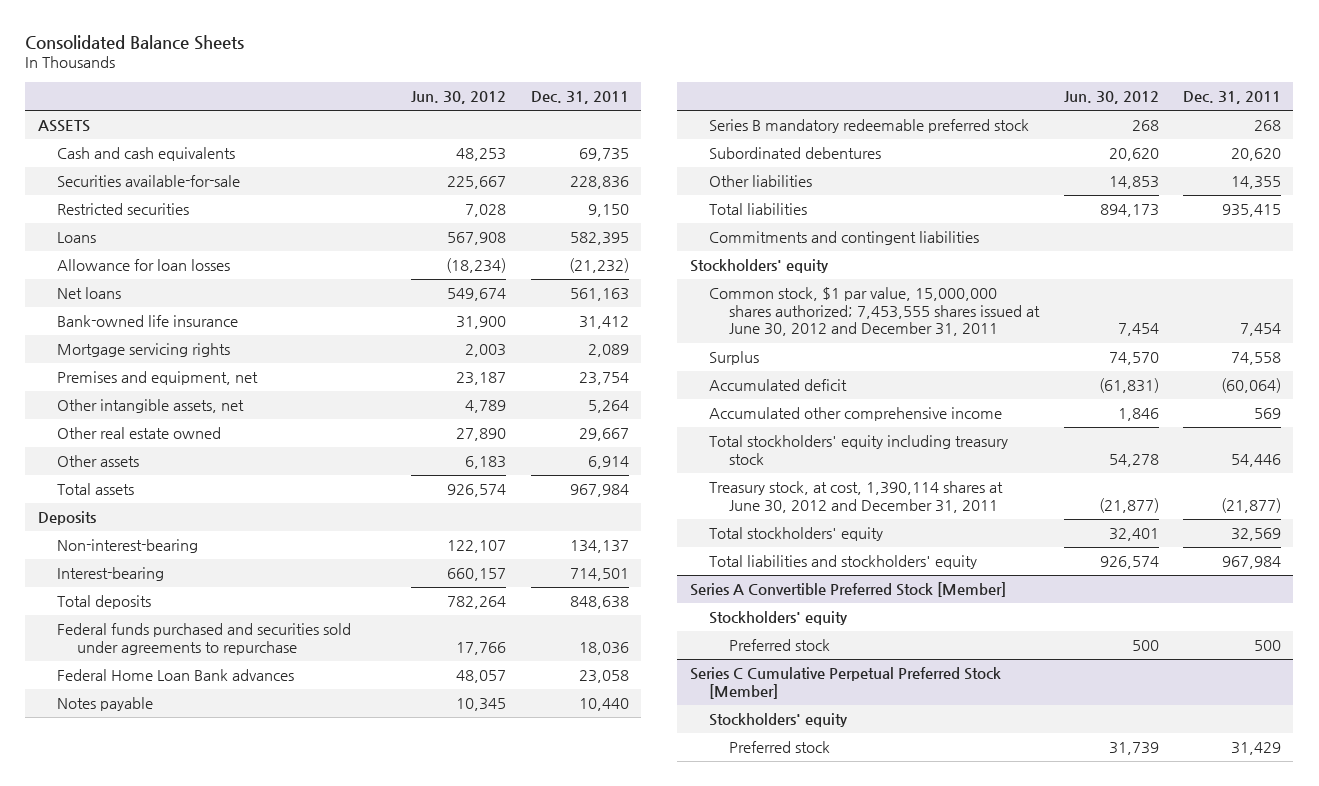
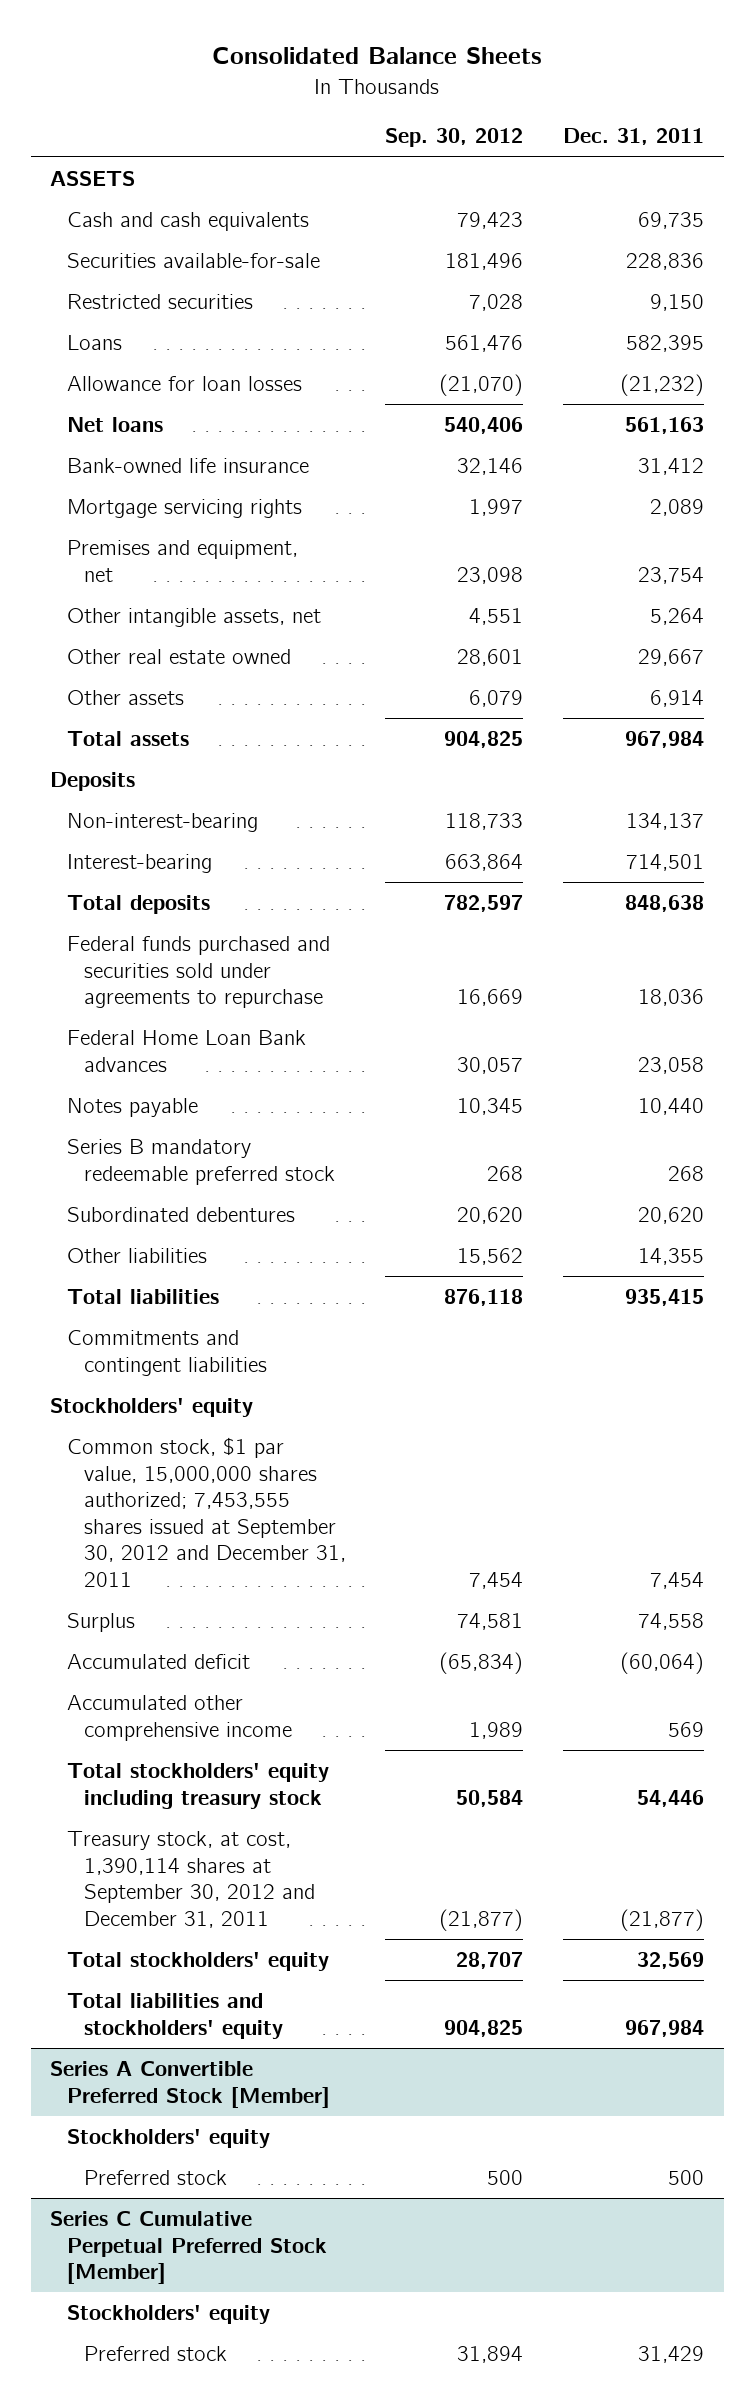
[411,91,507,105] Jun. 30, 2012 -> none
none -> [385,128,524,148] Sep. 30, 2012
[709,287,1041,337] Common stock, $1 par value, 15,000,000 shares authorized; 7,453,555 shares issued at June 30, 2012 and December 31, 2011 -> [67,1437,346,1587] Common stock, $1 par value, 15,000,000 shares authorized; 7,453,555 shares issued at September 30, 2012 and December 31, 2011
[709,481,1004,513] Treasury stock, at cost, 1,390,114 shares at June 30, 2012 and December 31, 2011 -> [67,1831,315,1928] Treasury stock, at cost, 1,390,114 shares at September 30, 2012 and December 31, 2011

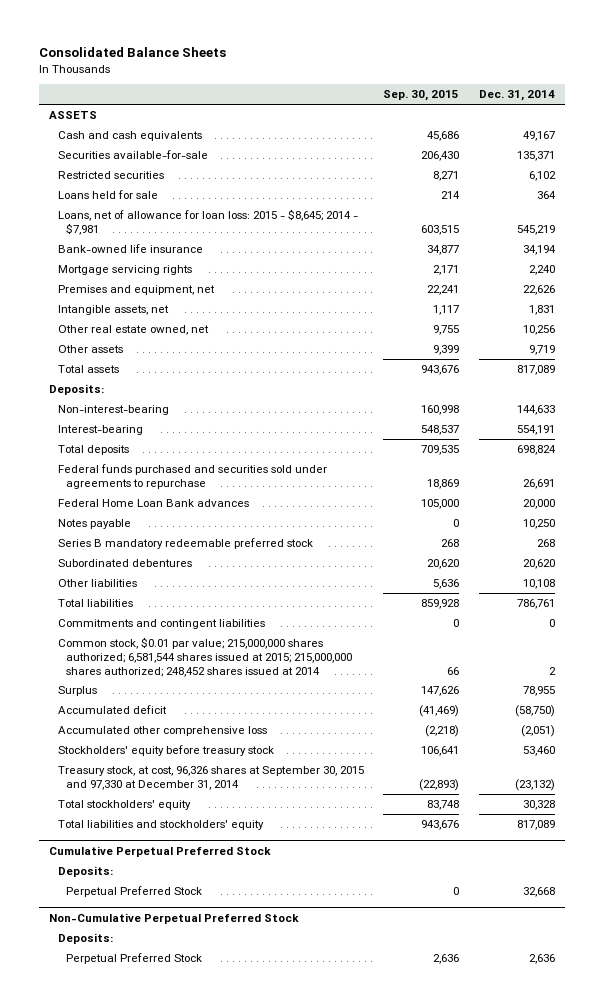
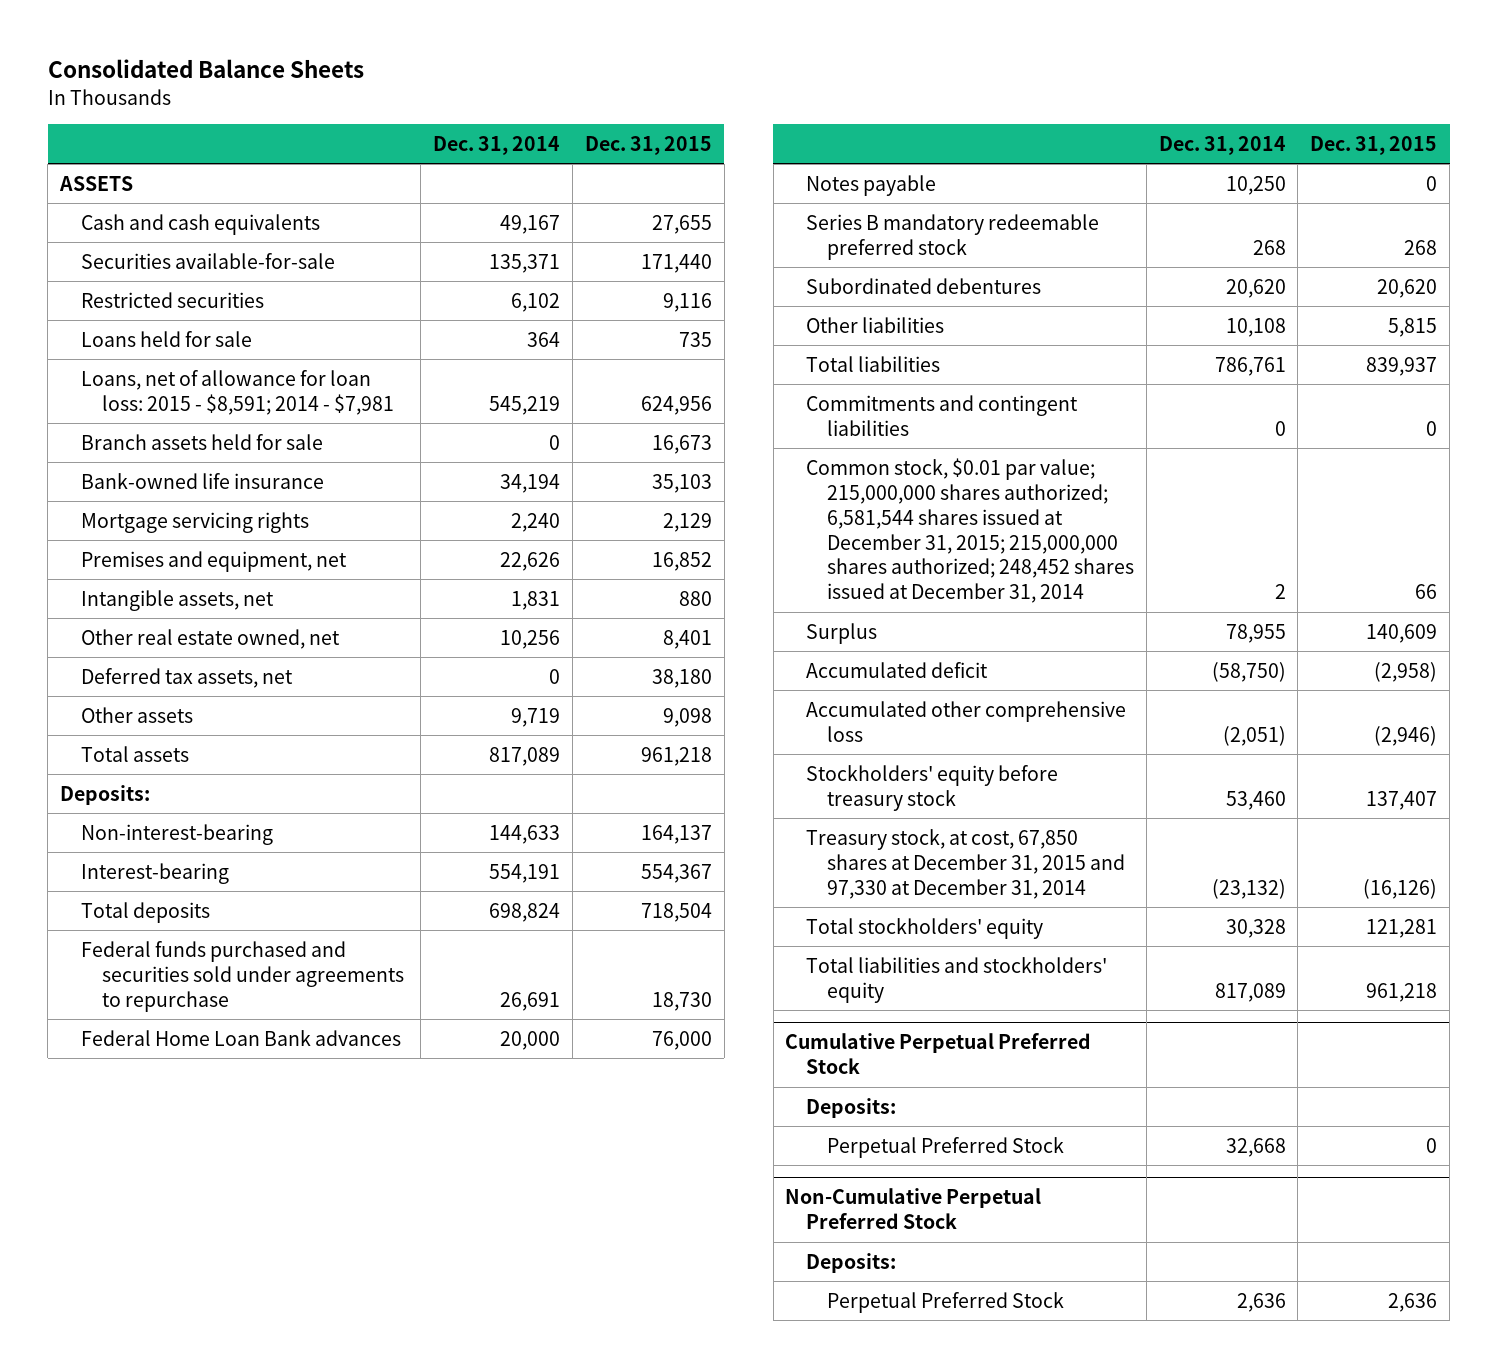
[383,90,460,102] Sep. 30, 2015 -> none
none -> [584,135,712,155] Dec. 31, 2015
[57,209,358,235] Loans, net of allowance for loan loss: 2015 - $8,645; 2014 - $7,981 -> [80,369,394,415] Loans, net of allowance for loan loss: 2015 - $8,591; 2014 - $7,981
none -> [80,433,323,450] Branch assets held for sale
none -> [80,667,293,688] Deferred tax assets, net
[57,637,352,677] Common stock, $0.01 par value; 215,000,000 shares authorized; 6,581,544 shares issued at 2015; 215,000,000 shares authorized; 248,452 shares issued at 2014 -> [806,457,1135,604] Common stock, $0.01 par value; 215,000,000 shares authorized; 6,581,544 shares issued at December 31, 2015; 215,000,000 shares authorized; 248,452 shares issued at December 31, 2014
[57,766,364,790] Treasury stock, at cost, 96,326 shares at September 30, 2015 and 97,330 at December 31, 2014 -> [806,828,1126,899] Treasury stock, at cost, 67,850 shares at December 31, 2015 and 97,330 at December 31, 2014

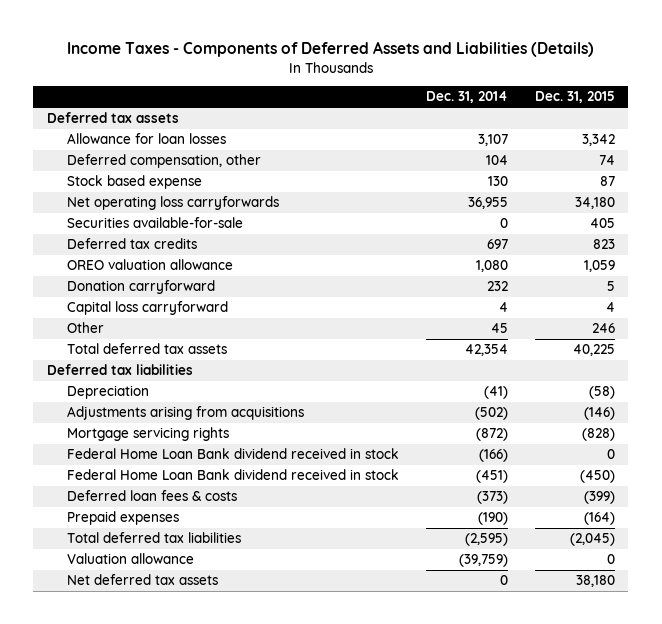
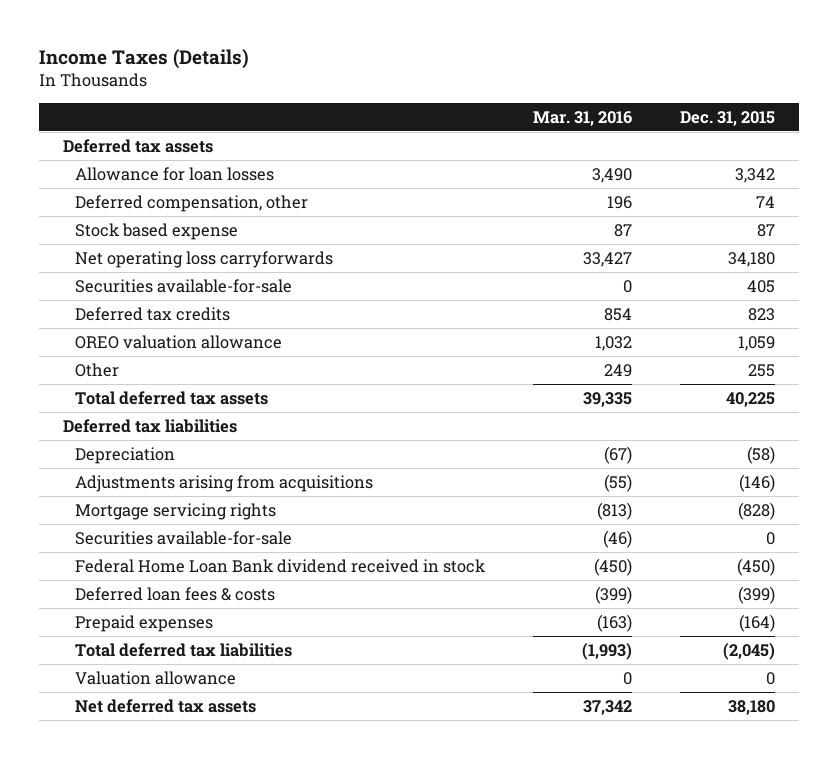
[66,41,594,58] Income Taxes - Components of Deferred Assets and Liabilities (Details) -> [38,49,249,70] Income Taxes (Details)
[425,91,508,104] Dec. 31, 2014 -> none
none -> [532,110,632,126] Mar. 31, 2016
[66,280,215,295] Donation carryforward -> none
[66,301,228,316] Capital loss carryforward -> none
[591,323,615,334] 246 -> [747,364,775,378] 255
[66,448,399,460] Federal Home Loan Bank dividend received in stock -> [74,531,292,546] Securities available-for-sale

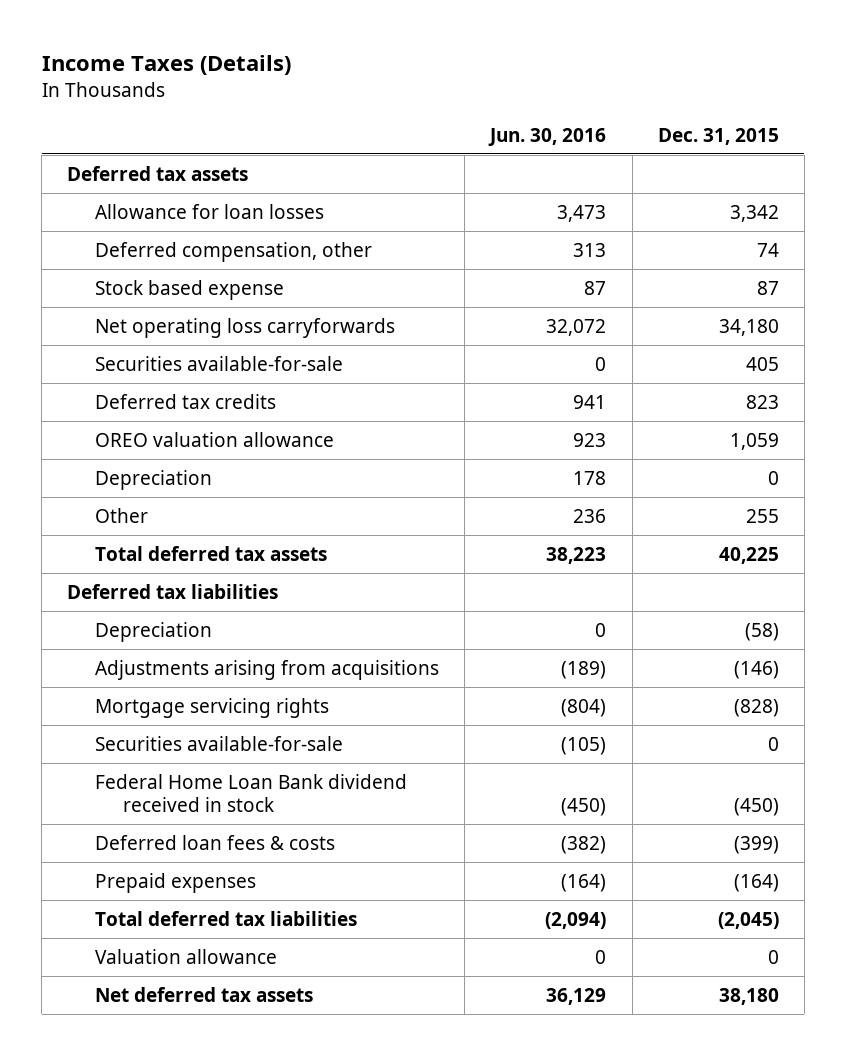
[532,110,632,126] Mar. 31, 2016 -> none
none -> [488,127,607,146] Jun. 30, 2016
none -> [95,469,213,490] Depreciation

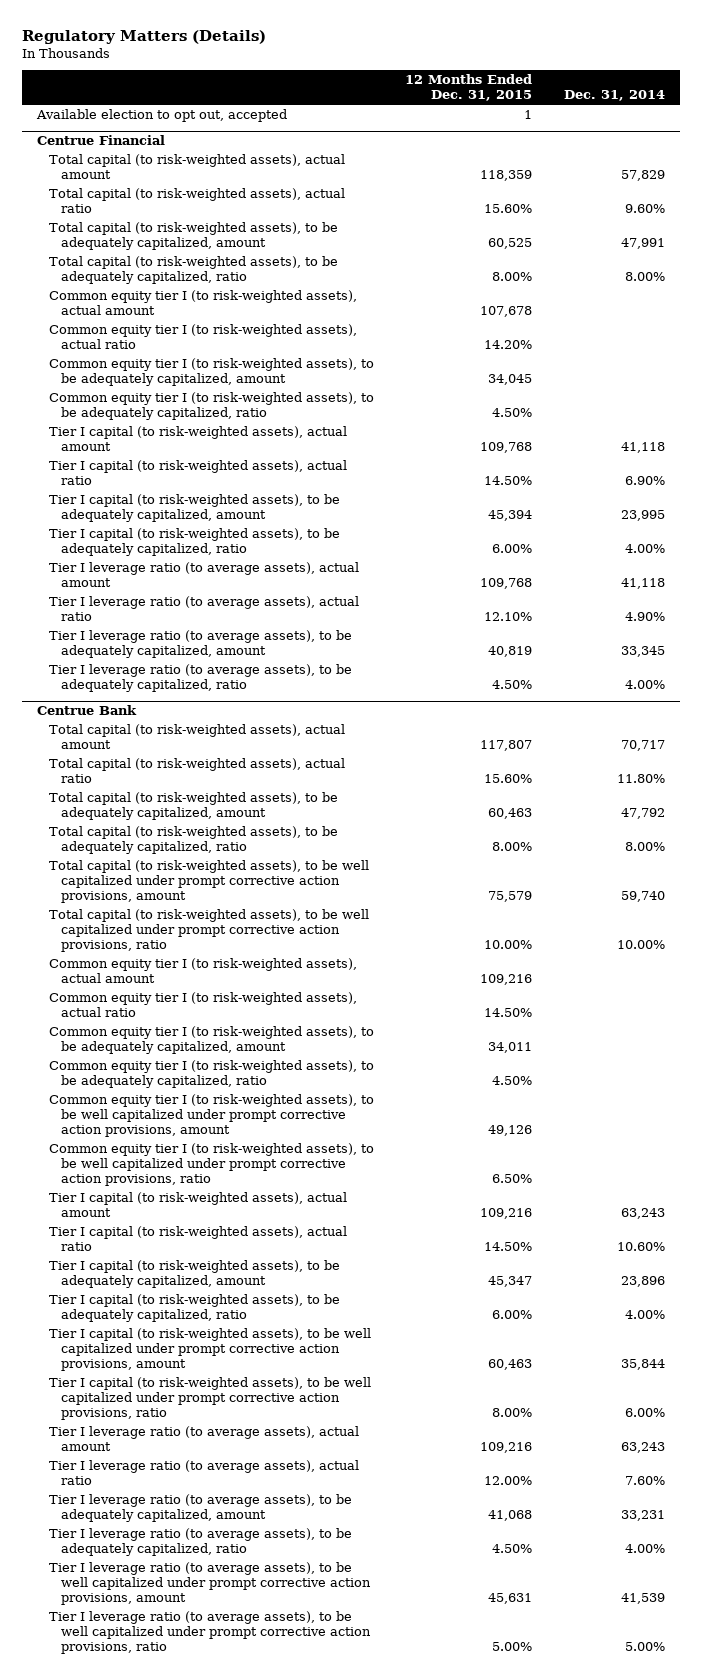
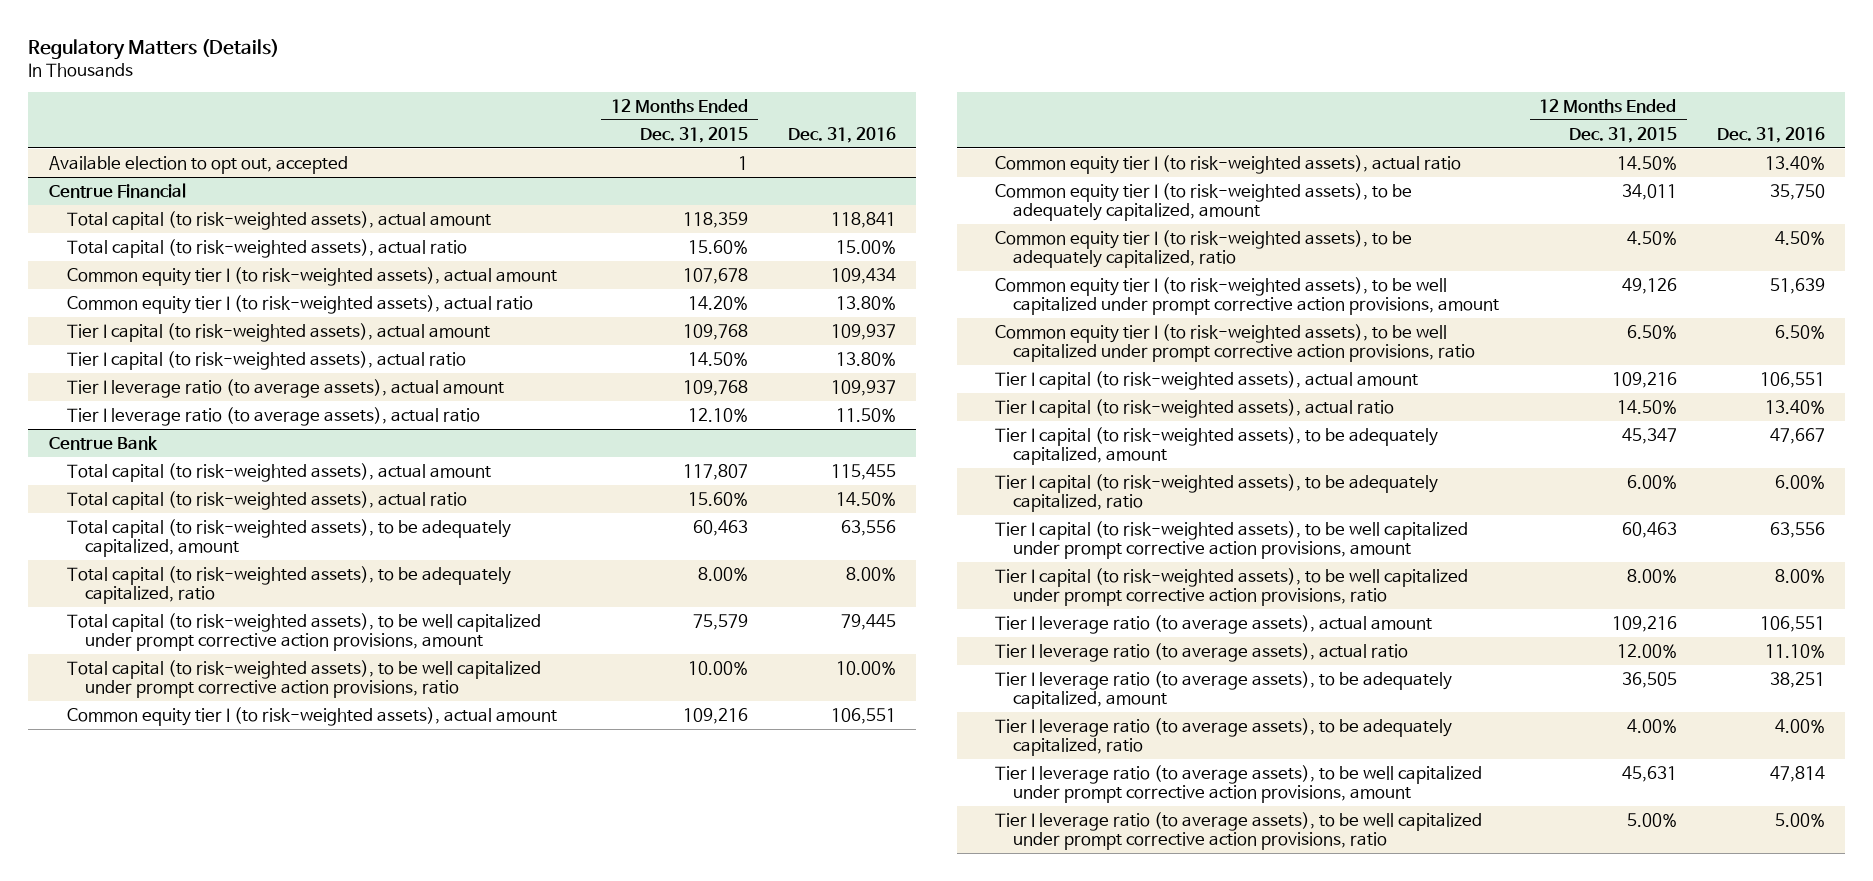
[563,90,665,102] Dec. 31, 2014 -> none
none -> [788,126,897,143] Dec. 31, 2016
[49,221,339,251] Total capital (to risk-weighted assets), to be adequately capitalized, amount -> none
[49,255,339,285] Total capital (to risk-weighted assets), to be adequately capitalized, ratio -> none
[49,357,375,387] Common equity tier I (to risk-weighted assets), to be adequately capitalized, amount -> none
[49,391,375,421] Common equity tier I (to risk-weighted assets), to be adequately capitalized, ratio -> none
[49,493,341,523] Tier I capital (to risk-weighted assets), to be adequately capitalized, amount -> none
[49,527,341,557] Tier I capital (to risk-weighted assets), to be adequately capitalized, ratio -> none
[49,629,353,659] Tier I leverage ratio (to average assets), to be adequately capitalized, amount -> none
[49,663,353,693] Tier I leverage ratio (to average assets), to be adequately capitalized, ratio -> none
[488,1510,533,1522] 41,068 -> [1621,671,1677,688] 36,505
[492,1544,533,1554] 4.50% -> [1626,718,1677,733] 4.00%

